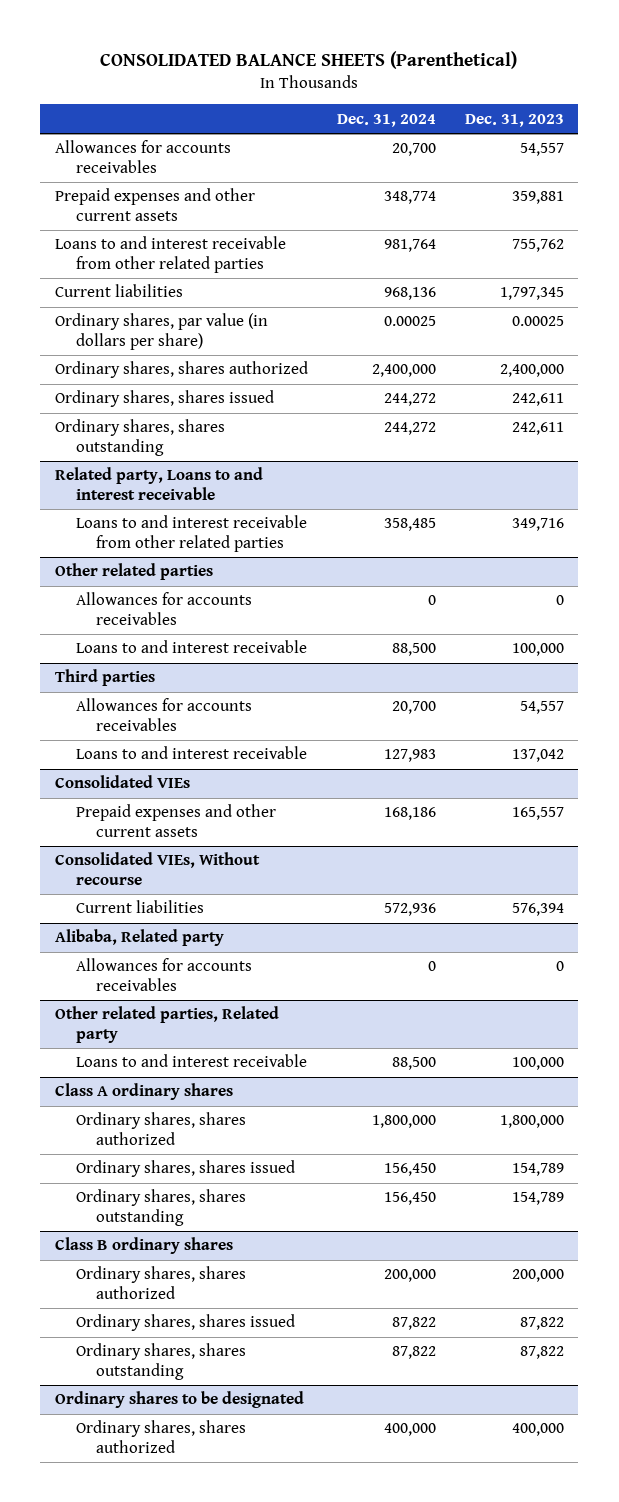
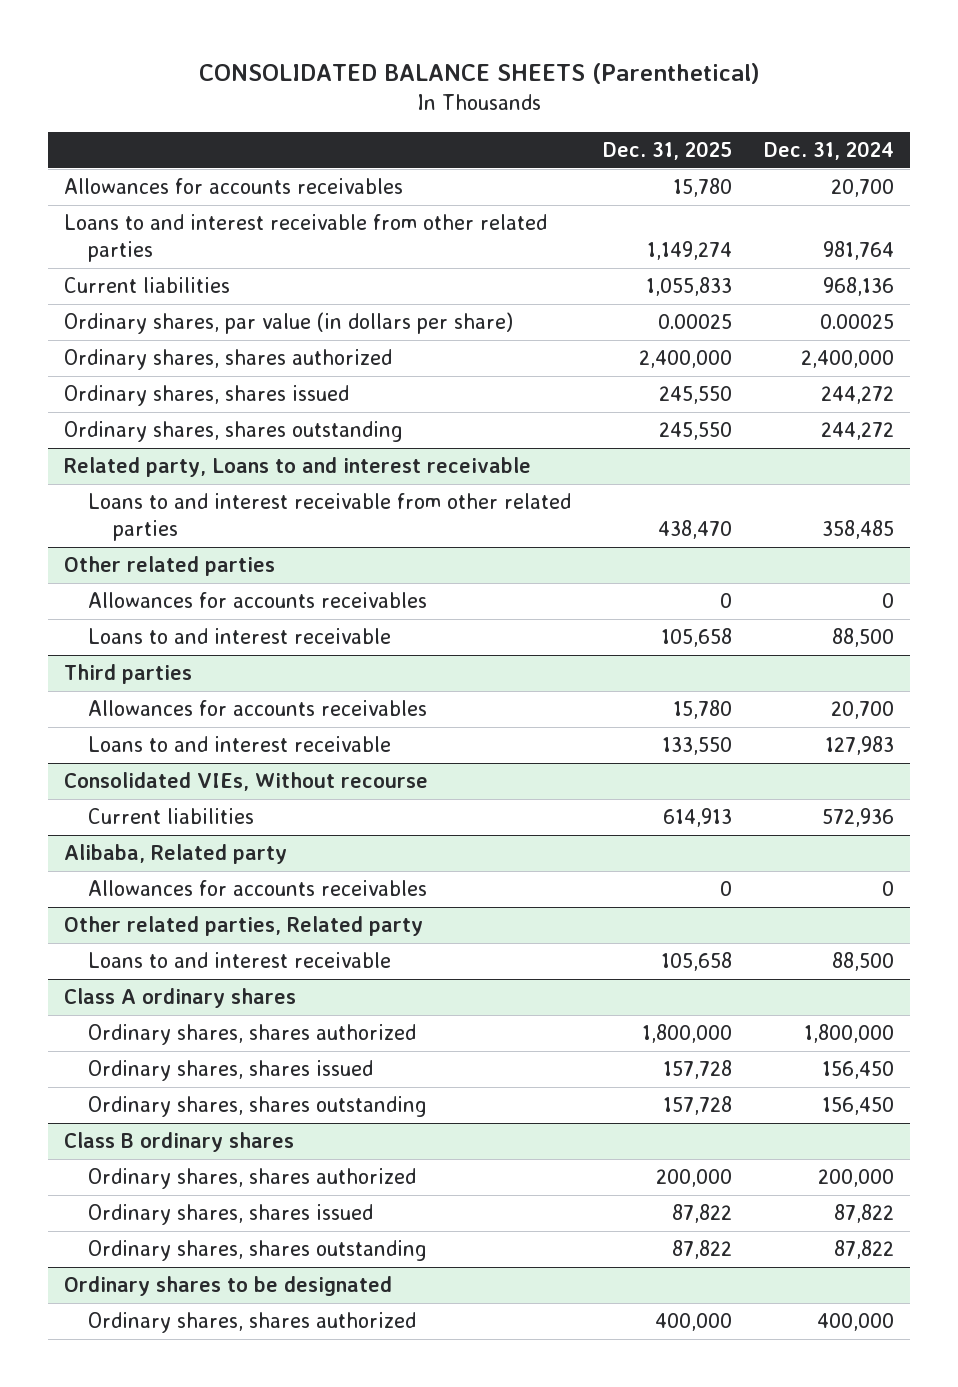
[464,113,564,127] Dec. 31, 2023 -> none
none -> [603,141,733,161] Dec. 31, 2025
[54,188,255,221] Prepaid expenses and other current assets -> none
[54,775,190,789] Consolidated VIEs -> none
[75,804,276,837] Prepaid expenses and other current assets -> none

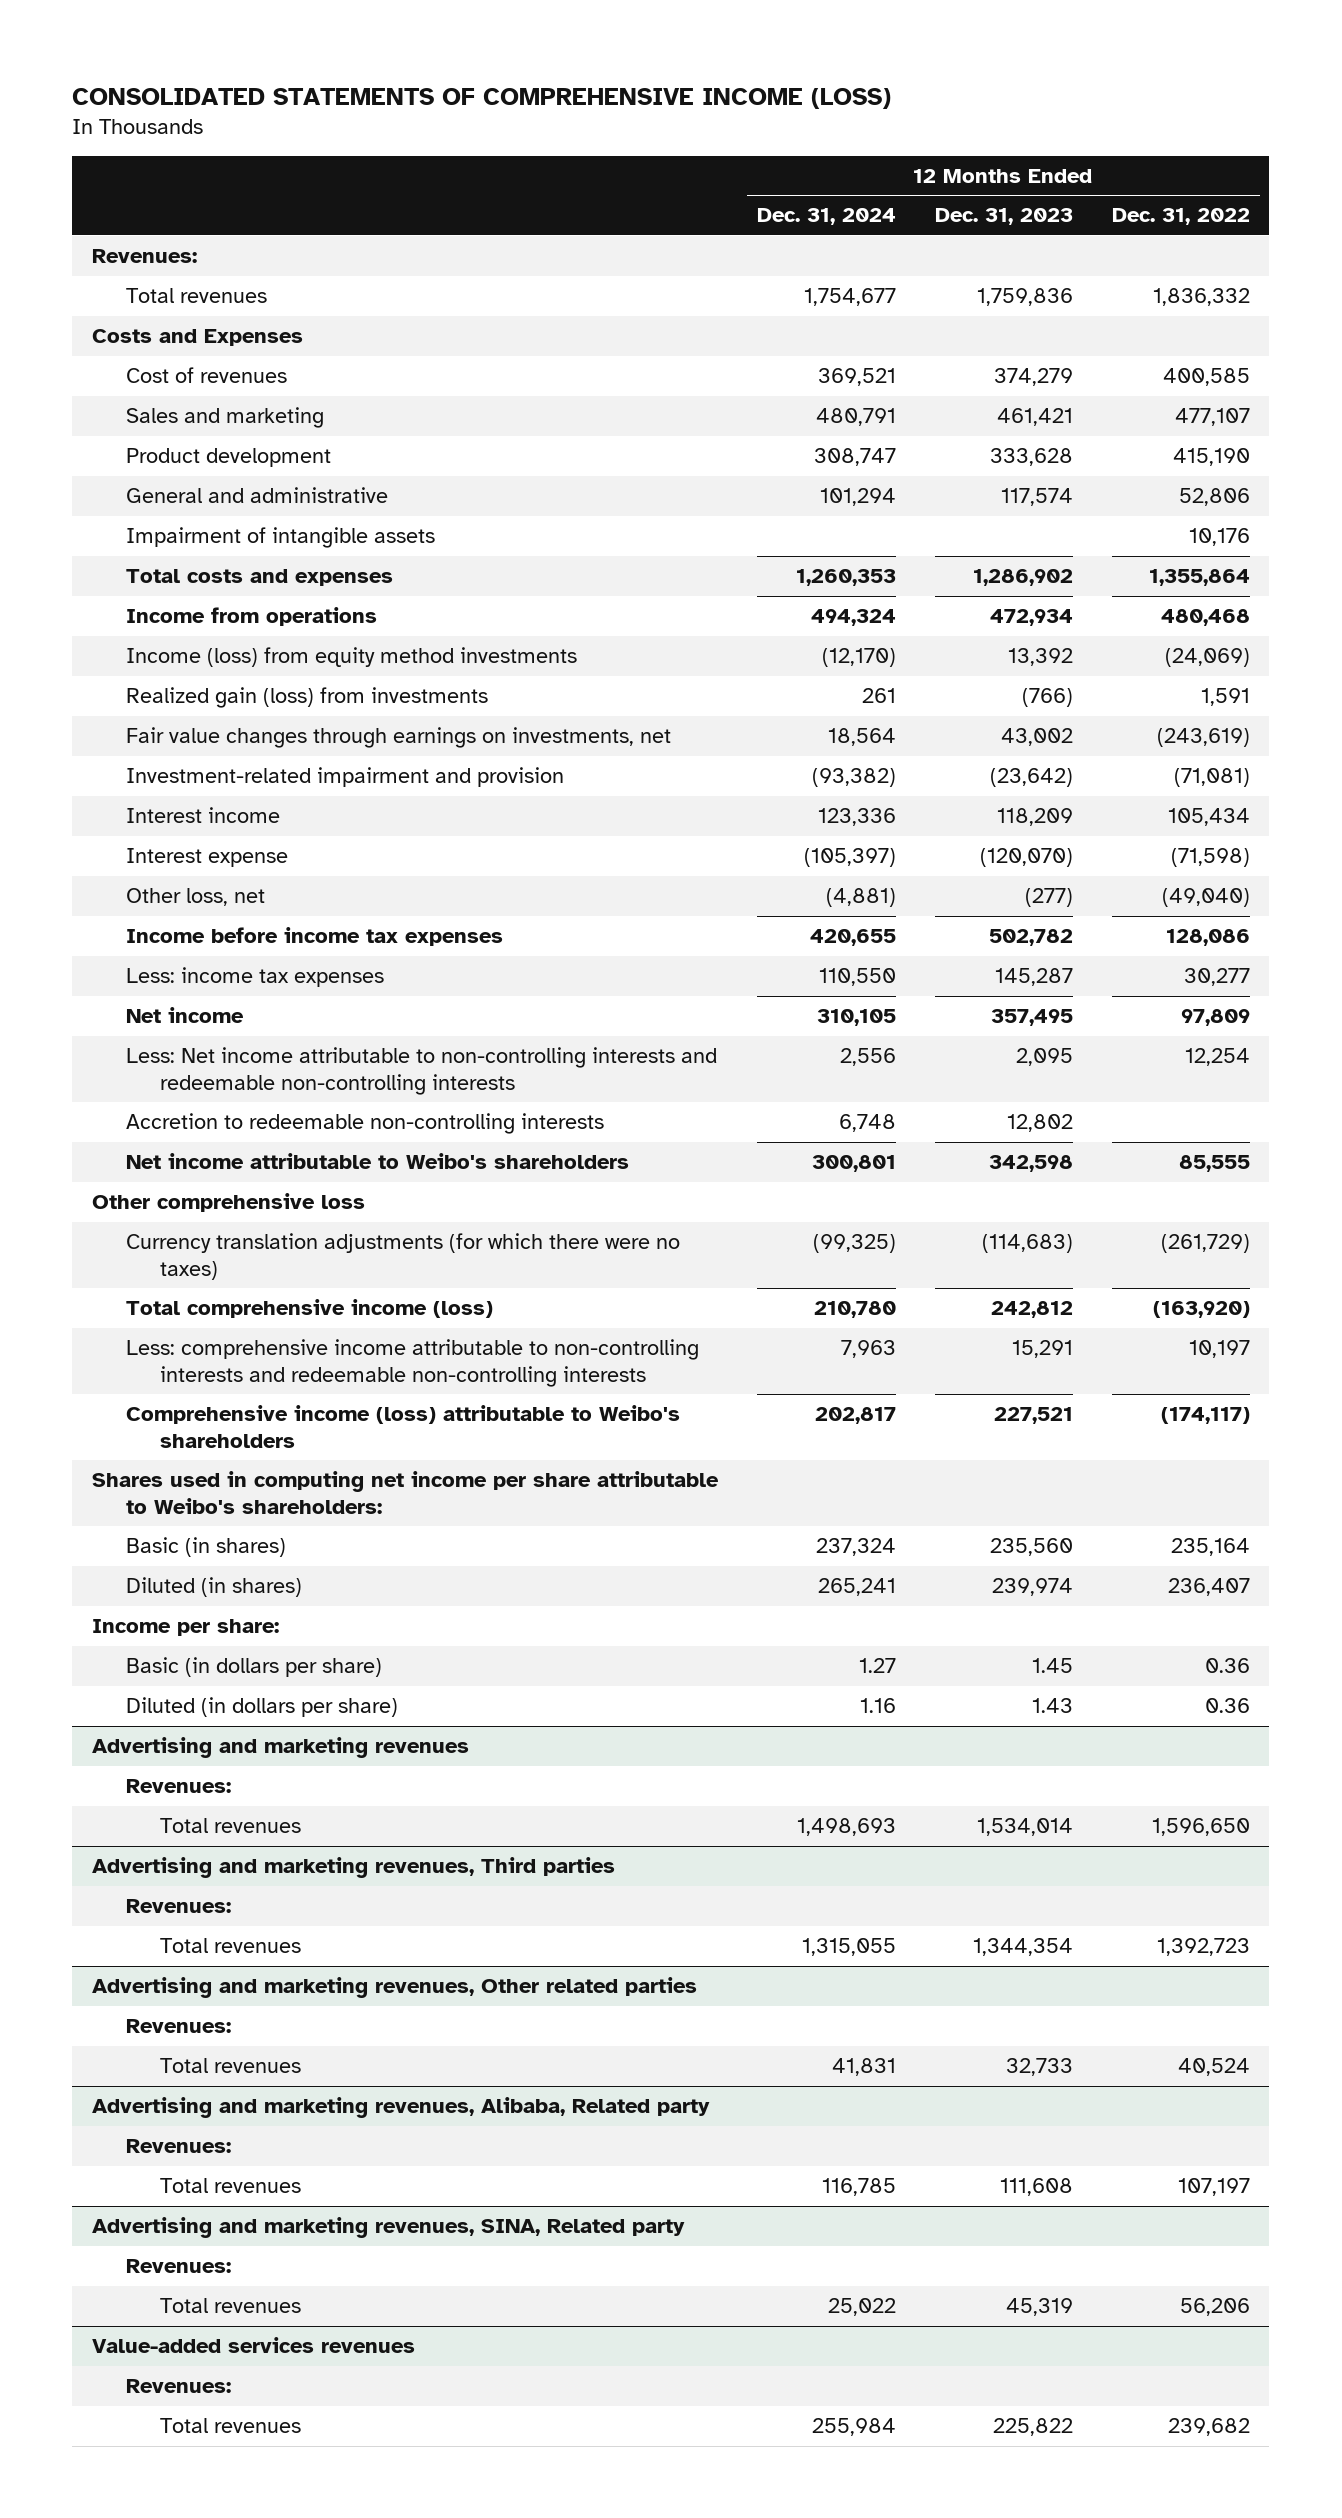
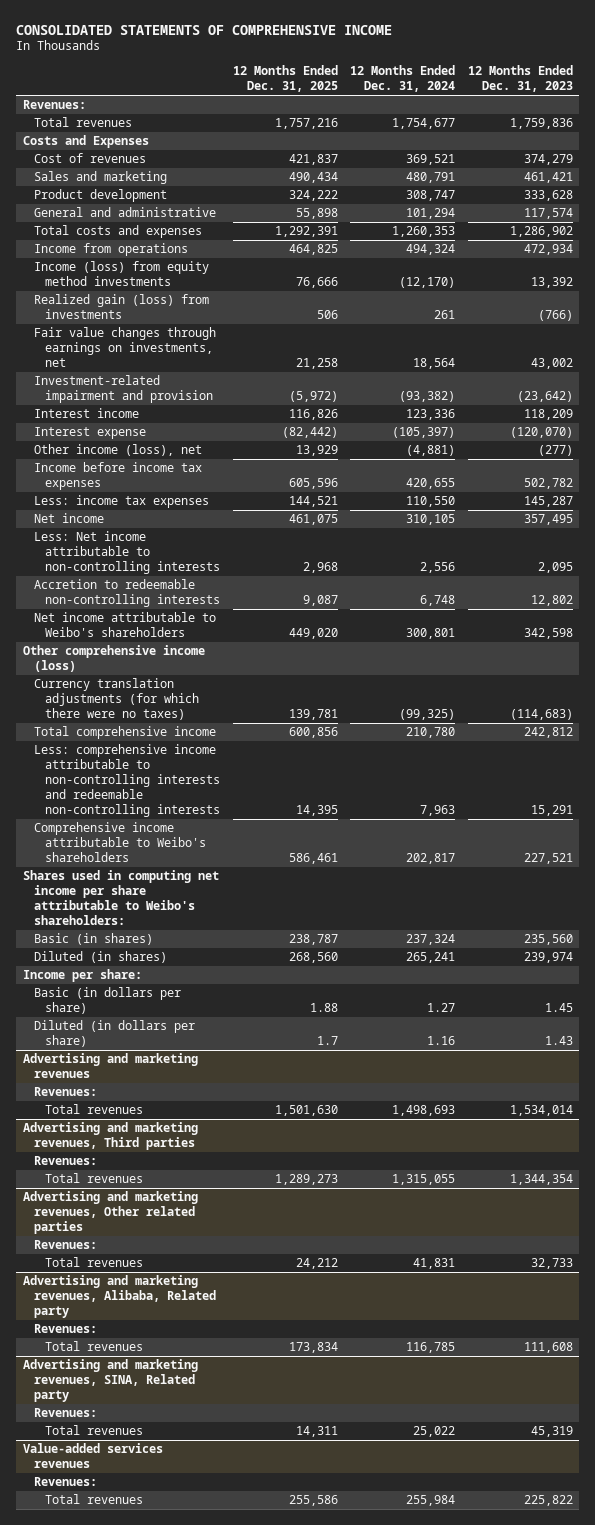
[72,88,892,110] CONSOLIDATED STATEMENTS OF COMPREHENSIVE INCOME (LOSS) -> [16,24,393,35] CONSOLIDATED STATEMENTS OF COMPREHENSIVE INCOME
[1111,208,1250,226] Dec. 31, 2022 -> none
none -> [232,65,338,93] 12 Months Ended Dec. 31, 2025
[125,527,435,549] Impairment of intangible assets -> none
[125,888,265,907] Other loss, net -> [33,444,202,457] Other income (loss), net
[125,1047,717,1095] Less: Net income attributable to non-controlling interests and redeemable non-controlling interests -> [33,531,221,575] Less: Net income attributable to non-controlling interests
[91,1193,365,1213] Other comprehensive loss -> [22,645,205,673] Other comprehensive income (loss)
[125,1299,493,1319] Total comprehensive income (loss) -> [33,726,216,740] Total comprehensive income
[125,1405,680,1448] Comprehensive income (loss) attributable to Weibo's shareholders -> [33,822,207,863] Comprehensive income attributable to Weibo's shareholders

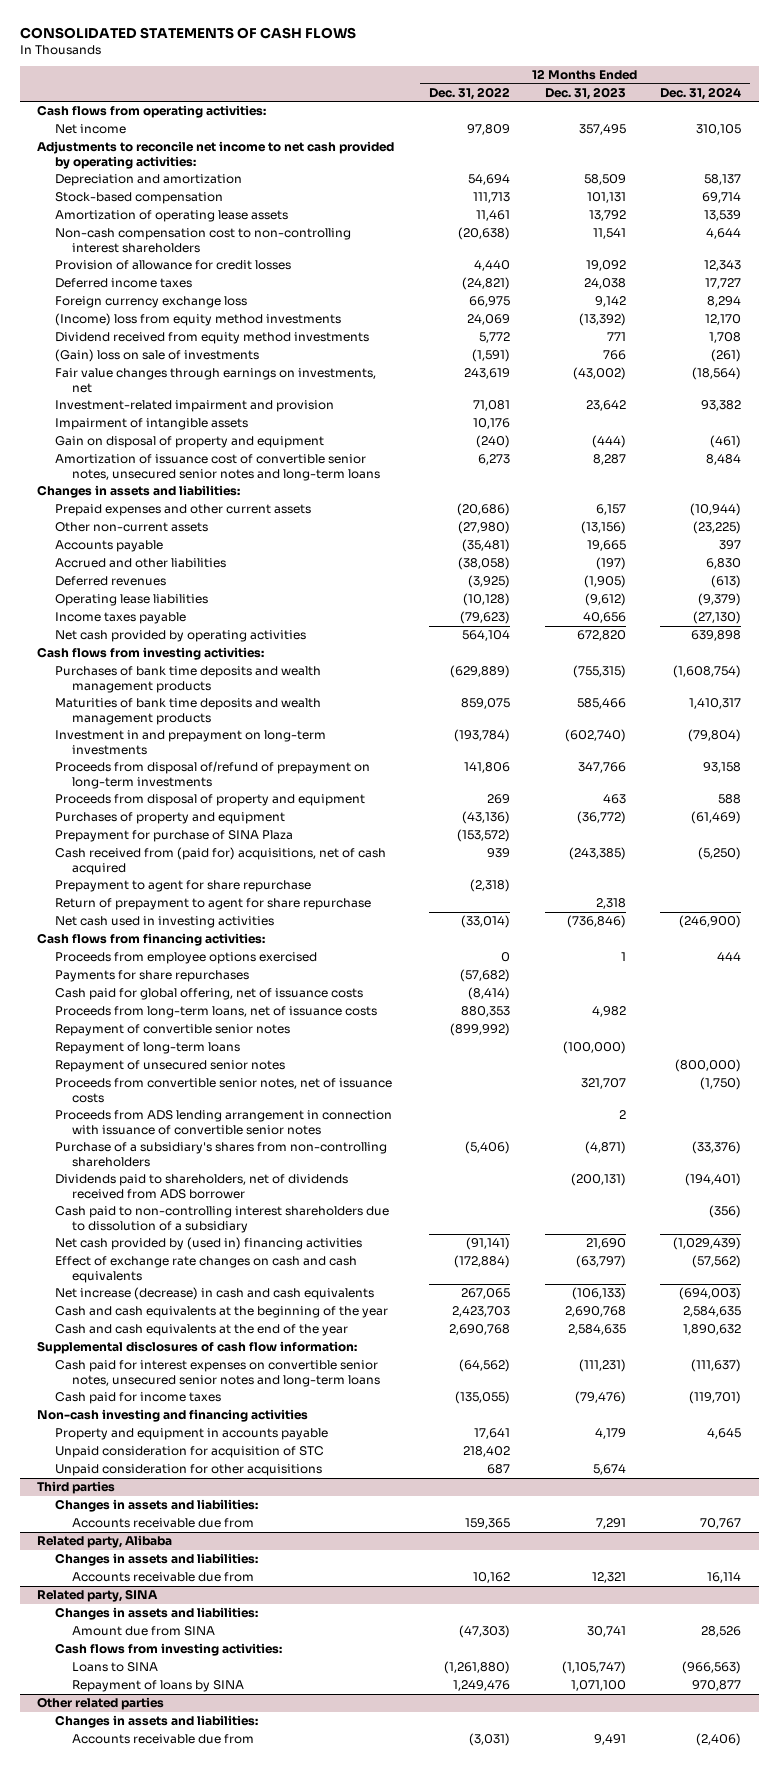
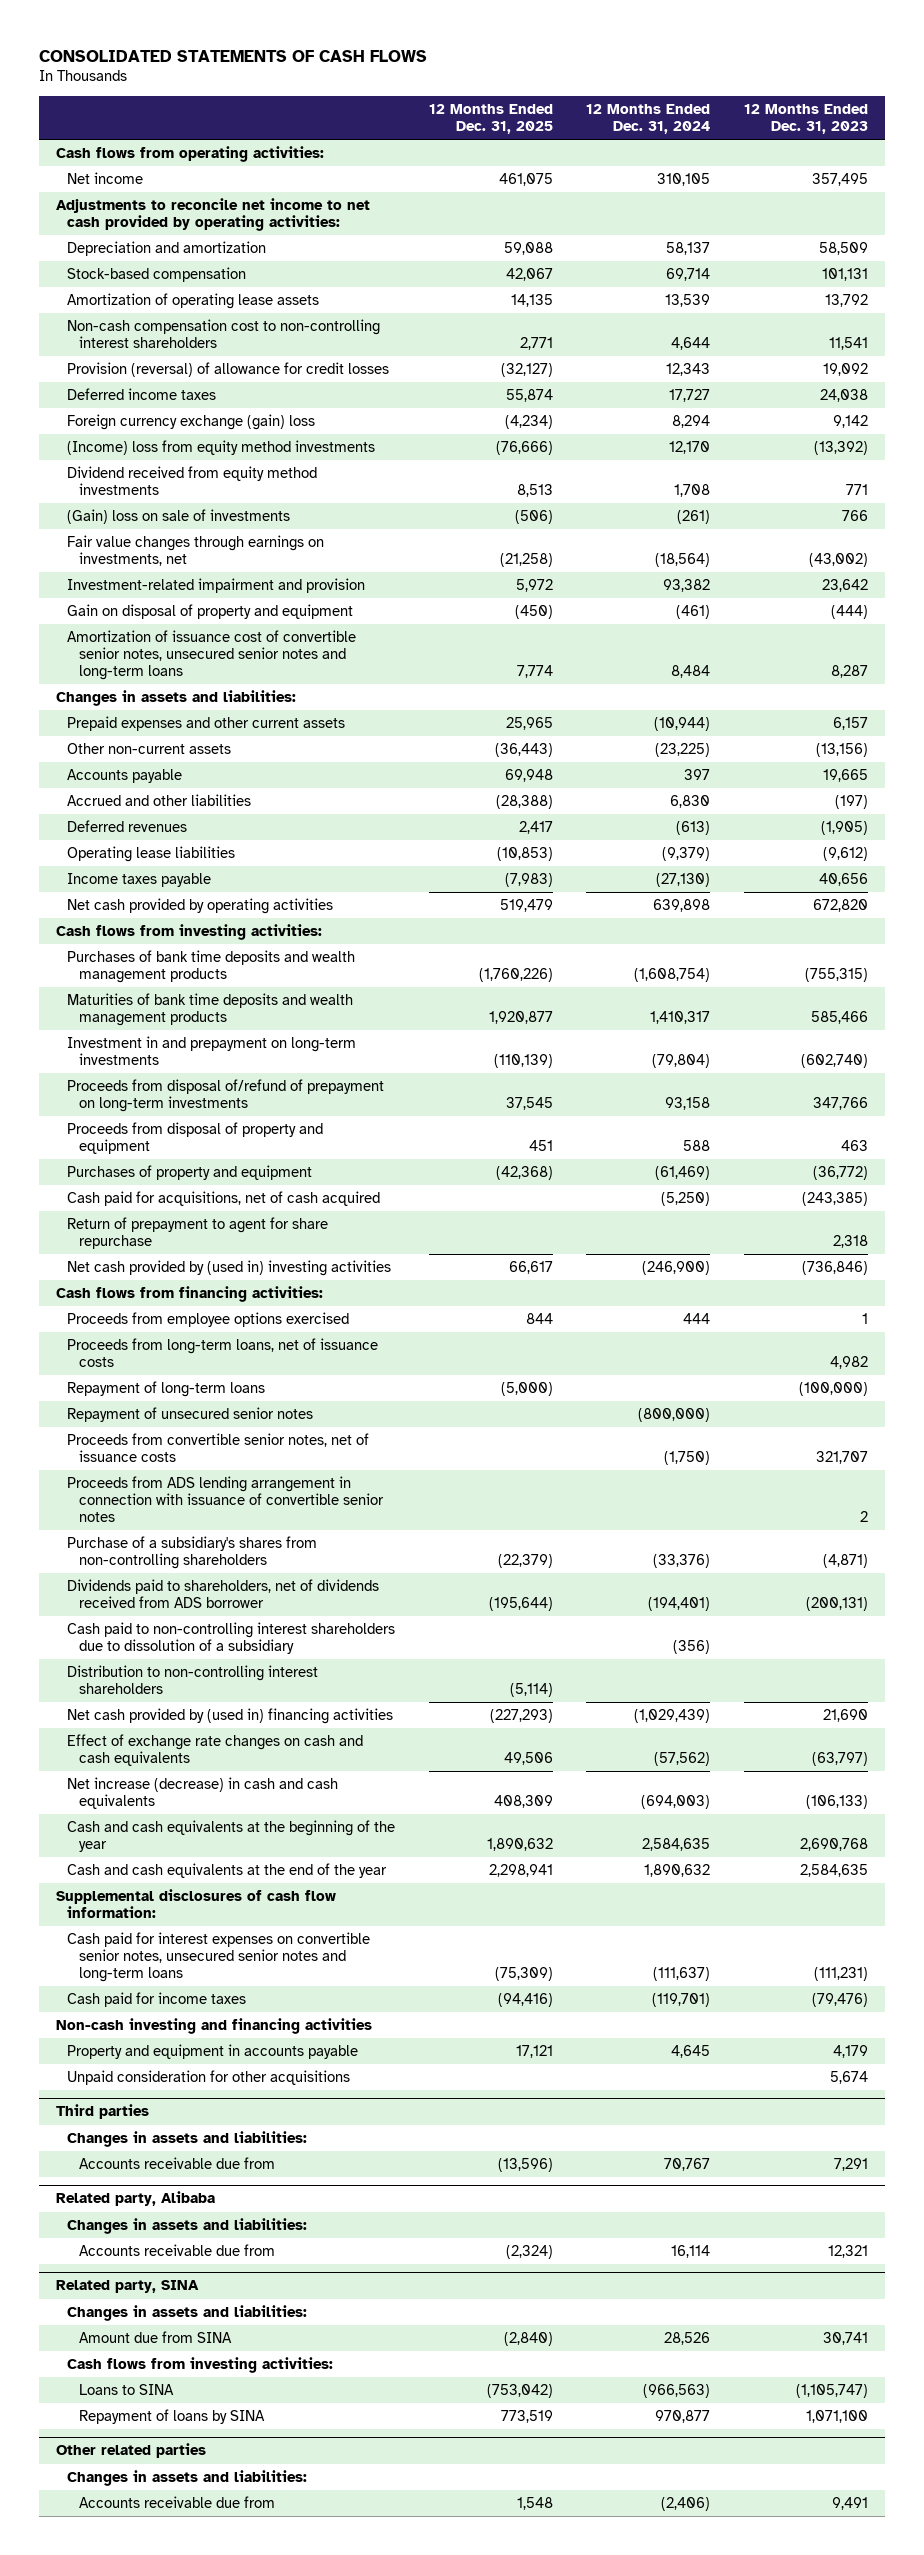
[428,86,510,100] Dec. 31, 2022 -> none
none -> [428,103,553,134] 12 Months Ended Dec. 31, 2025
[54,260,291,271] Provision of allowance for credit losses -> [67,361,390,377] Provision (reversal) of allowance for credit losses
[54,296,247,309] Foreign currency exchange loss -> [67,413,316,430] Foreign currency exchange (gain) loss
[54,418,248,431] Impairment of intangible assets -> none
[54,830,293,843] Prepayment for purchase of SINA Plaza -> none
[54,880,311,893] Prepayment to agent for share repurchase -> none
[54,847,386,875] Cash received from (paid for) acquisitions, net of cash acquired -> [67,1190,381,1206] Cash paid for acquisitions, net of cash acquired
[54,916,274,929] Net cash used in investing activities -> [67,1259,392,1276] Net cash provided by (used in) investing activities
[54,970,249,983] Payments for share repurchases -> none
[54,988,363,1001] Cash paid for global offering, net of issuance costs -> none
[54,1024,290,1037] Repayment of convertible senior notes -> none
none -> [67,1664,319,1695] Distribution to non-controlling interest shareholders
[54,1446,324,1459] Unpaid consideration for acquisition of STC -> none

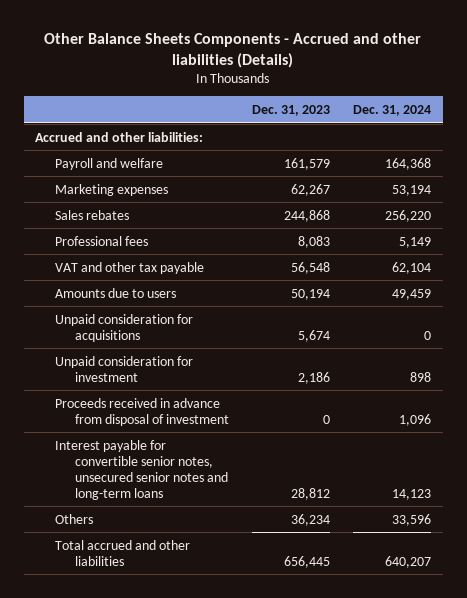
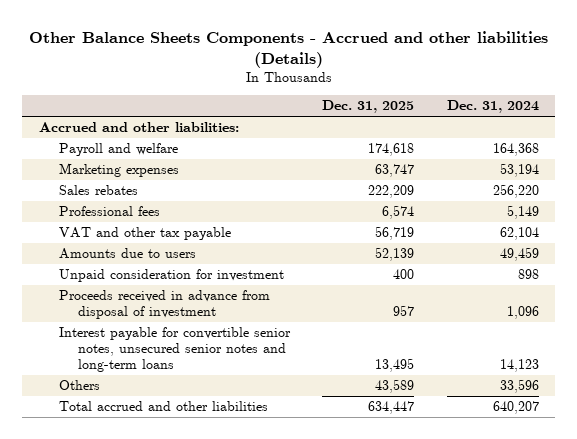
[252,104,331,116] Dec. 31, 2023 -> none
none -> [322,100,415,114] Dec. 31, 2025
[55,313,194,342] Unpaid consideration for acquisitions -> none

